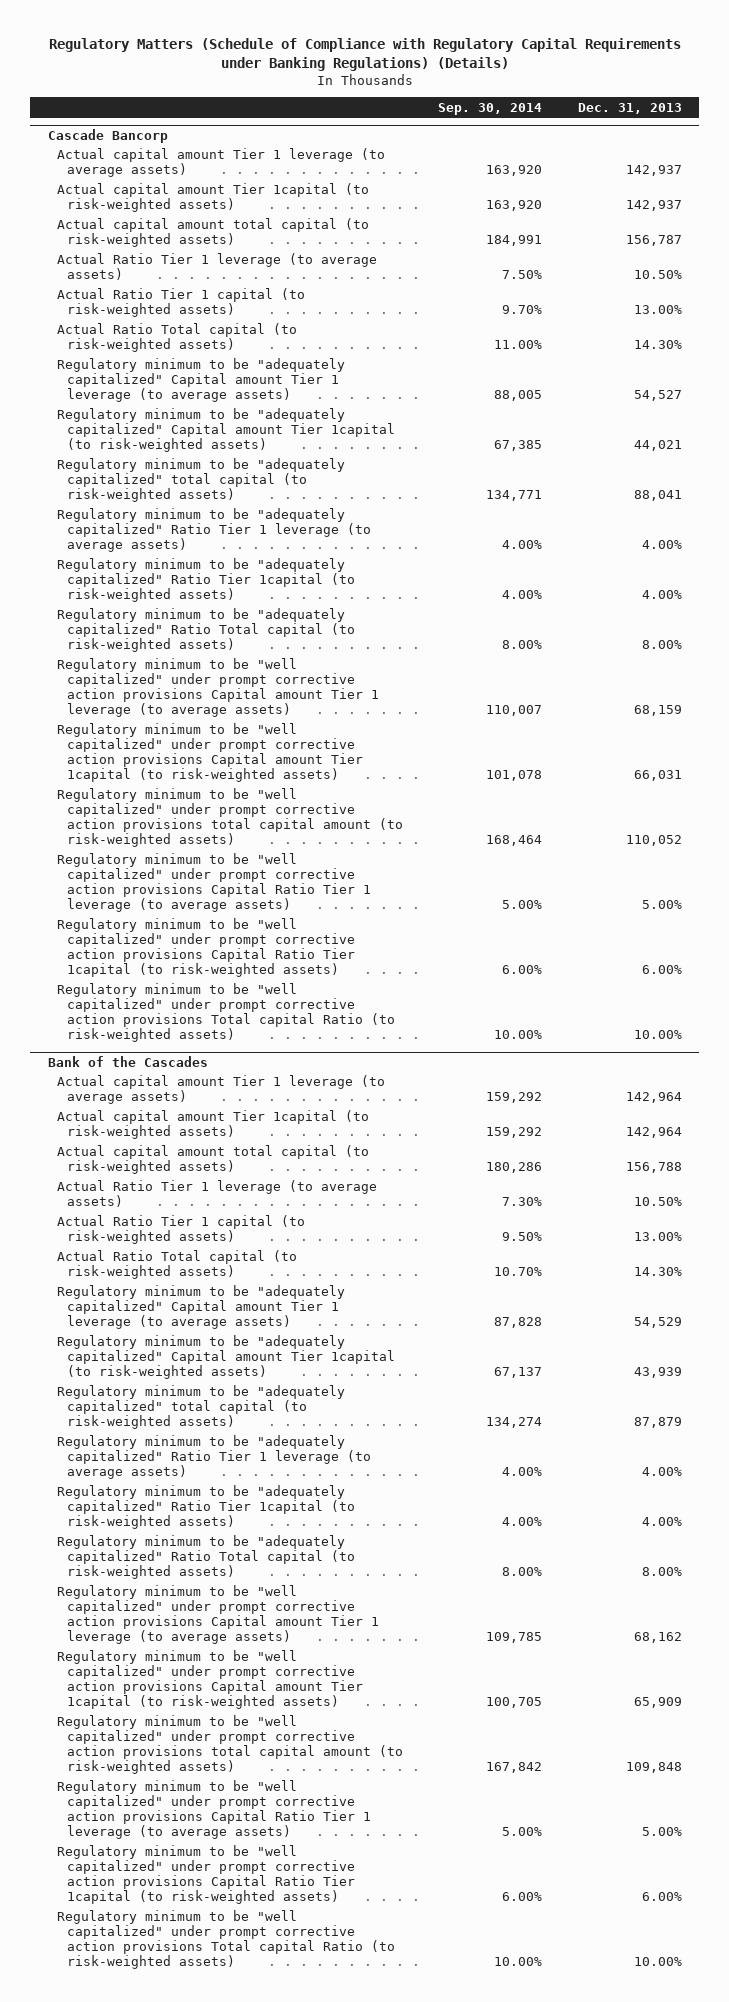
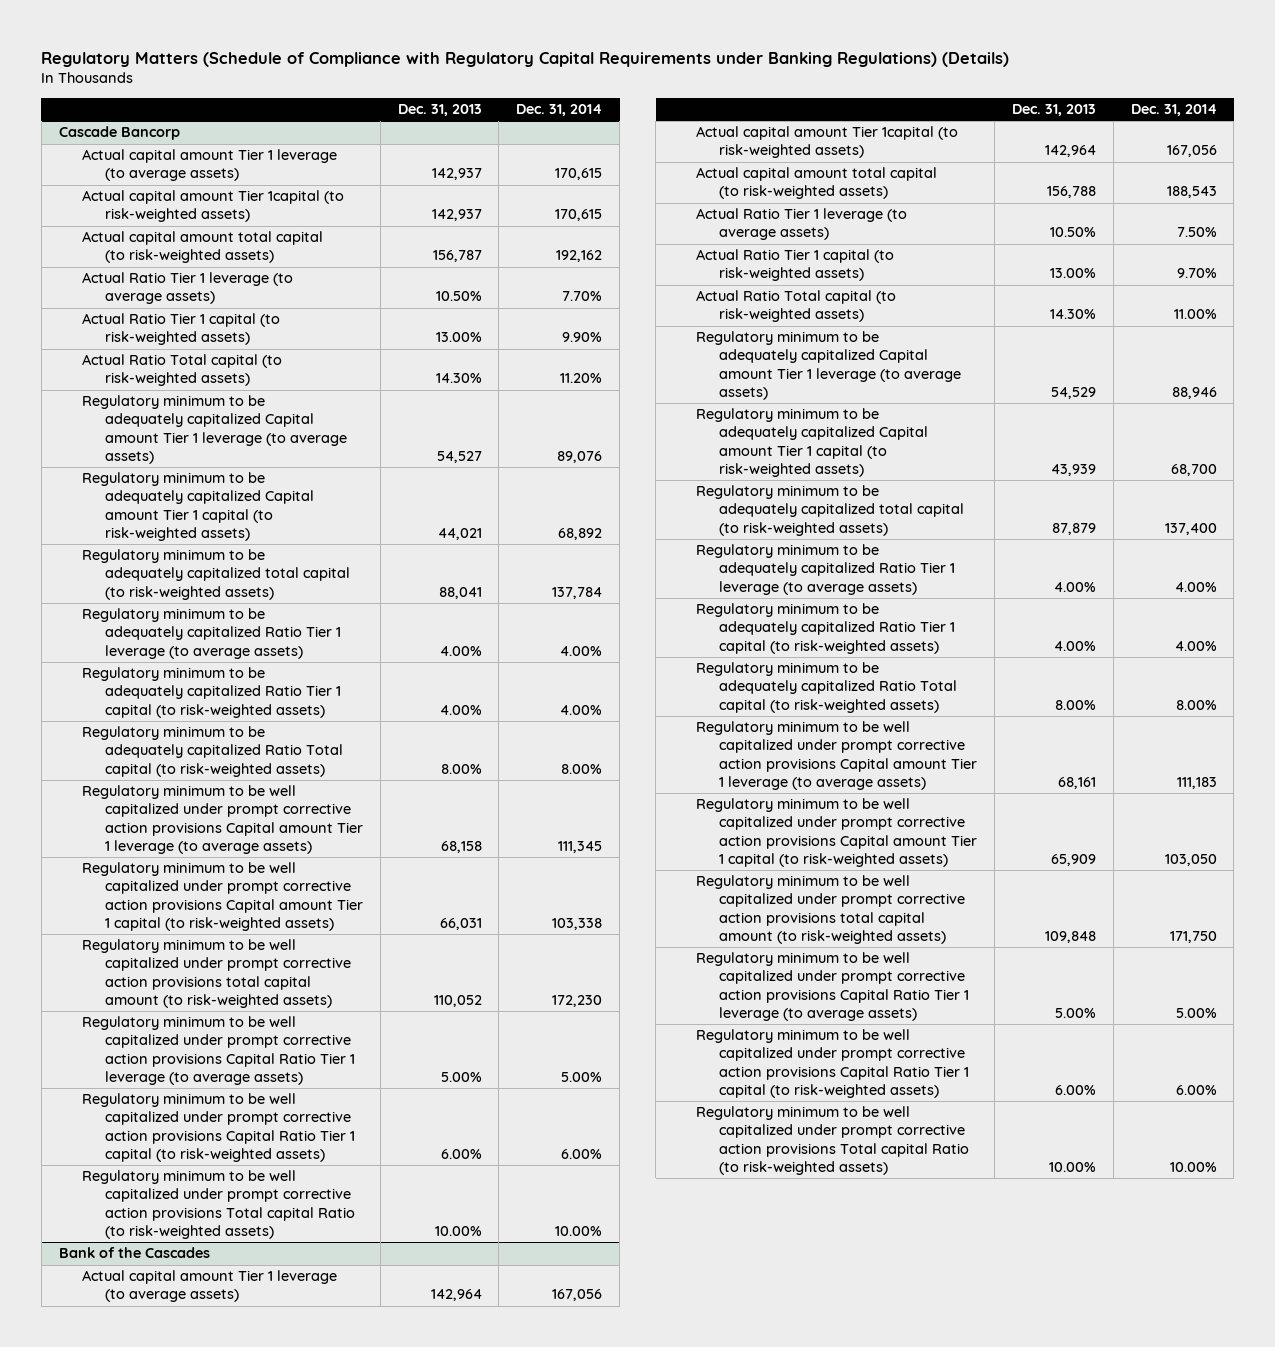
[438,102,543,115] Sep. 30, 2014 -> none
none -> [516,104,603,117] Dec. 31, 2014
[57,358,346,403] Regulatory minimum to be "adequately capitalized" Capital amount Tier 1 leverage (to average assets) -> [81,395,347,464] Regulatory minimum to be adequately capitalized Capital amount Tier 1 leverage (to average assets)
[57,408,395,453] Regulatory minimum to be "adequately capitalized" Capital amount Tier 1capital (to risk-weighted assets) -> [81,472,314,541] Regulatory minimum to be adequately capitalized Capital amount Tier 1 capital (to risk-weighted assets)
[57,458,346,503] Regulatory minimum to be "adequately capitalized" total capital (to risk-weighted assets) -> [81,549,350,600] Regulatory minimum to be adequately capitalized total capital (to risk-weighted assets)
[57,508,371,553] Regulatory minimum to be "adequately capitalized" Ratio Tier 1 leverage (to average assets) -> [81,608,341,659] Regulatory minimum to be adequately capitalized Ratio Tier 1 leverage (to average assets)
[57,558,355,603] Regulatory minimum to be "adequately capitalized" Ratio Tier 1capital (to risk-weighted assets) -> [81,667,341,718] Regulatory minimum to be adequately capitalized Ratio Tier 1 capital (to risk-weighted assets)
[57,608,355,653] Regulatory minimum to be "adequately capitalized" Ratio Total capital (to risk-weighted assets) -> [81,726,343,777] Regulatory minimum to be adequately capitalized Ratio Total capital (to risk-weighted assets)
[57,658,379,718] Regulatory minimum to be "well capitalized" under prompt corrective action provisions Capital amount Tier 1 leverage (to average assets) -> [81,785,363,854] Regulatory minimum to be well capitalized under prompt corrective action provisions Capital amount Tier 1 leverage (to average assets)
[633,705,682,717] 68,159 -> [440,840,482,853] 68,158
[57,723,363,783] Regulatory minimum to be "well capitalized" under prompt corrective action provisions Capital amount Tier 1capital (to risk-weighted assets) -> [81,862,363,931] Regulatory minimum to be well capitalized under prompt corrective action provisions Capital amount Tier 1 capital (to risk-weighted assets)
[57,788,403,848] Regulatory minimum to be "well capitalized" under prompt corrective action provisions total capital amount (to risk-weighted assets) -> [81,939,351,1008] Regulatory minimum to be well capitalized under prompt corrective action provisions total capital amount (to risk-weighted assets)
[57,853,371,913] Regulatory minimum to be "well capitalized" under prompt corrective action provisions Capital Ratio Tier 1 leverage (to average assets) -> [81,1016,355,1085] Regulatory minimum to be well capitalized under prompt corrective action provisions Capital Ratio Tier 1 leverage (to average assets)
[57,918,355,978] Regulatory minimum to be "well capitalized" under prompt corrective action provisions Capital Ratio Tier 1capital (to risk-weighted assets) -> [81,1093,355,1162] Regulatory minimum to be well capitalized under prompt corrective action provisions Capital Ratio Tier 1 capital (to risk-weighted assets)
[57,983,395,1043] Regulatory minimum to be "well capitalized" under prompt corrective action provisions Total capital Ratio (to risk-weighted assets) -> [81,1170,355,1239] Regulatory minimum to be well capitalized under prompt corrective action provisions Total capital Ratio (to risk-weighted assets)
[57,1285,346,1330] Regulatory minimum to be "adequately capitalized" Capital amount Tier 1 leverage (to average assets) -> [696,331,962,400] Regulatory minimum to be adequately capitalized Capital amount Tier 1 leverage (to average assets)
[57,1335,395,1380] Regulatory minimum to be "adequately capitalized" Capital amount Tier 1capital (to risk-weighted assets) -> [696,408,929,477] Regulatory minimum to be adequately capitalized Capital amount Tier 1 capital (to risk-weighted assets)
[57,1385,346,1430] Regulatory minimum to be "adequately capitalized" total capital (to risk-weighted assets) -> [696,485,965,536] Regulatory minimum to be adequately capitalized total capital (to risk-weighted assets)
[57,1435,371,1480] Regulatory minimum to be "adequately capitalized" Ratio Tier 1 leverage (to average assets) -> [696,544,956,595] Regulatory minimum to be adequately capitalized Ratio Tier 1 leverage (to average assets)
[57,1485,355,1530] Regulatory minimum to be "adequately capitalized" Ratio Tier 1capital (to risk-weighted assets) -> [696,603,956,654] Regulatory minimum to be adequately capitalized Ratio Tier 1 capital (to risk-weighted assets)
[57,1535,355,1580] Regulatory minimum to be "adequately capitalized" Ratio Total capital (to risk-weighted assets) -> [696,662,958,713] Regulatory minimum to be adequately capitalized Ratio Total capital (to risk-weighted assets)
[57,1585,379,1645] Regulatory minimum to be "well capitalized" under prompt corrective action provisions Capital amount Tier 1 leverage (to average assets) -> [696,721,978,790] Regulatory minimum to be well capitalized under prompt corrective action provisions Capital amount Tier 1 leverage (to average assets)
[633,1632,682,1644] 68,162 -> [1057,776,1096,789] 68,161
[57,1650,363,1710] Regulatory minimum to be "well capitalized" under prompt corrective action provisions Capital amount Tier 1capital (to risk-weighted assets) -> [696,798,978,867] Regulatory minimum to be well capitalized under prompt corrective action provisions Capital amount Tier 1 capital (to risk-weighted assets)
[57,1715,403,1775] Regulatory minimum to be "well capitalized" under prompt corrective action provisions total capital amount (to risk-weighted assets) -> [696,875,966,944] Regulatory minimum to be well capitalized under prompt corrective action provisions total capital amount (to risk-weighted assets)
[57,1780,371,1840] Regulatory minimum to be "well capitalized" under prompt corrective action provisions Capital Ratio Tier 1 leverage (to average assets) -> [696,952,970,1021] Regulatory minimum to be well capitalized under prompt corrective action provisions Capital Ratio Tier 1 leverage (to average assets)
[57,1845,355,1905] Regulatory minimum to be "well capitalized" under prompt corrective action provisions Capital Ratio Tier 1capital (to risk-weighted assets) -> [696,1029,970,1098] Regulatory minimum to be well capitalized under prompt corrective action provisions Capital Ratio Tier 1 capital (to risk-weighted assets)
[57,1910,395,1970] Regulatory minimum to be "well capitalized" under prompt corrective action provisions Total capital Ratio (to risk-weighted assets) -> [696,1106,970,1175] Regulatory minimum to be well capitalized under prompt corrective action provisions Total capital Ratio (to risk-weighted assets)

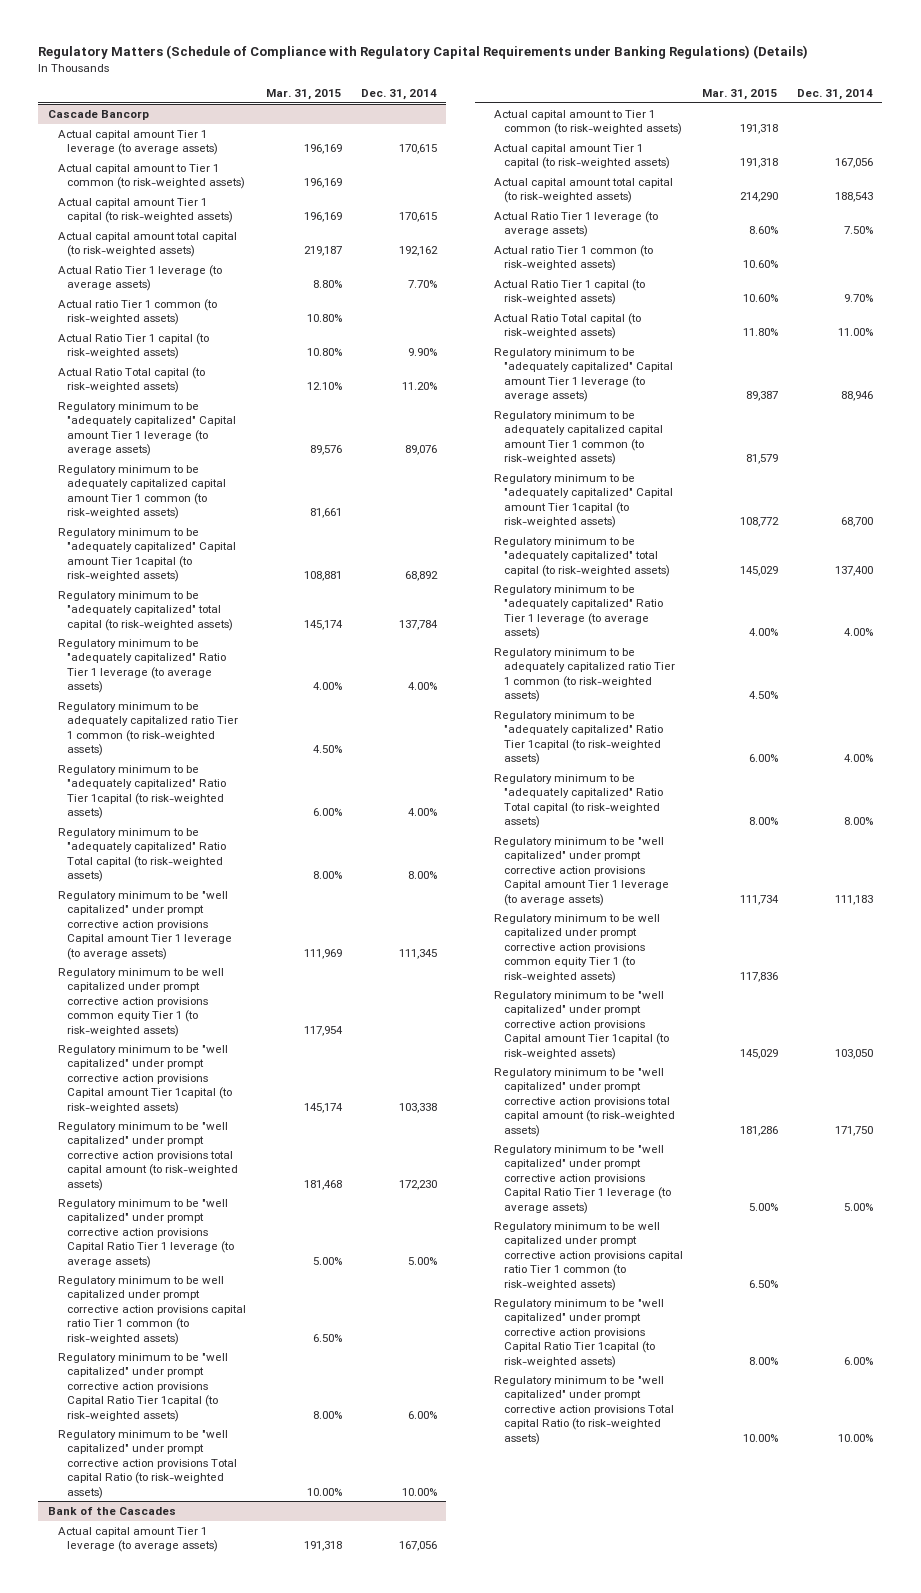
[397,104,482,117] Dec. 31, 2013 -> none
none -> [265,88,342,100] Mar. 31, 2015
none -> [57,163,246,190] Actual capital amount to Tier 1 common (to risk-weighted assets)
[81,190,344,223] Actual capital amount Tier 1capital (to risk-weighted assets) -> [57,197,234,224] Actual capital amount Tier 1 capital (to risk-weighted assets)
none -> [57,298,217,326] Actual ratio Tier 1 common (to risk-weighted assets)
[81,395,347,464] Regulatory minimum to be adequately capitalized Capital amount Tier 1 leverage (to average assets) -> [57,401,237,457] Regulatory minimum to be "adequately capitalized" Capital amount Tier 1 leverage (to average assets)
none -> [57,464,227,520] Regulatory minimum to be adequately capitalized capital amount Tier 1 common (to risk-weighted assets)
[81,472,314,541] Regulatory minimum to be adequately capitalized Capital amount Tier 1 capital (to risk-weighted assets) -> [57,527,237,583] Regulatory minimum to be "adequately capitalized" Capital amount Tier 1capital (to risk-weighted assets)
[81,549,350,600] Regulatory minimum to be adequately capitalized total capital (to risk-weighted assets) -> [57,590,234,631] Regulatory minimum to be "adequately capitalized" total capital (to risk-weighted assets)
[81,608,341,659] Regulatory minimum to be adequately capitalized Ratio Tier 1 leverage (to average assets) -> [57,638,227,694] Regulatory minimum to be "adequately capitalized" Ratio Tier 1 leverage (to average assets)
none -> [57,701,239,757] Regulatory minimum to be adequately capitalized ratio Tier 1 common (to risk-weighted assets)
[81,667,341,718] Regulatory minimum to be adequately capitalized Ratio Tier 1 capital (to risk-weighted assets) -> [57,764,227,820] Regulatory minimum to be "adequately capitalized" Ratio Tier 1capital (to risk-weighted assets)
[81,726,343,777] Regulatory minimum to be adequately capitalized Ratio Total capital (to risk-weighted assets) -> [57,827,227,883] Regulatory minimum to be "adequately capitalized" Ratio Total capital (to risk-weighted assets)
[81,785,363,854] Regulatory minimum to be well capitalized under prompt corrective action provisions Capital amount Tier 1 leverage (to average assets) -> [57,890,233,960] Regulatory minimum to be "well capitalized" under prompt corrective action provisions Capital amount Tier 1 leverage (to average assets)
none -> [57,967,224,1037] Regulatory minimum to be well capitalized under prompt corrective action provisions common equity Tier 1 (to risk-weighted assets)
[81,862,363,931] Regulatory minimum to be well capitalized under prompt corrective action provisions Capital amount Tier 1 capital (to risk-weighted assets) -> [57,1044,233,1114] Regulatory minimum to be "well capitalized" under prompt corrective action provisions Capital amount Tier 1capital (to risk-weighted assets)
[81,939,351,1008] Regulatory minimum to be well capitalized under prompt corrective action provisions total capital amount (to risk-weighted assets) -> [57,1121,239,1191] Regulatory minimum to be "well capitalized" under prompt corrective action provisions total capital amount (to risk-weighted assets)
[81,1016,355,1085] Regulatory minimum to be well capitalized under prompt corrective action provisions Capital Ratio Tier 1 leverage (to average assets) -> [57,1198,235,1268] Regulatory minimum to be "well capitalized" under prompt corrective action provisions Capital Ratio Tier 1 leverage (to average assets)
none -> [57,1275,247,1345] Regulatory minimum to be well capitalized under prompt corrective action provisions capital ratio Tier 1 common (to risk-weighted assets)
[81,1093,355,1162] Regulatory minimum to be well capitalized under prompt corrective action provisions Capital Ratio Tier 1 capital (to risk-weighted assets) -> [57,1352,228,1422] Regulatory minimum to be "well capitalized" under prompt corrective action provisions Capital Ratio Tier 1capital (to risk-weighted assets)
[81,1170,355,1239] Regulatory minimum to be well capitalized under prompt corrective action provisions Total capital Ratio (to risk-weighted assets) -> [57,1429,238,1499] Regulatory minimum to be "well capitalized" under prompt corrective action provisions Total capital Ratio (to risk-weighted assets)
none -> [493,109,682,136] Actual capital amount to Tier 1 common (to risk-weighted assets)
[696,126,959,159] Actual capital amount Tier 1capital (to risk-weighted assets) -> [493,143,670,170] Actual capital amount Tier 1 capital (to risk-weighted assets)
none -> [493,244,653,272] Actual ratio Tier 1 common (to risk-weighted assets)
[696,331,962,400] Regulatory minimum to be adequately capitalized Capital amount Tier 1 leverage (to average assets) -> [493,347,673,403] Regulatory minimum to be "adequately capitalized" Capital amount Tier 1 leverage (to average assets)
none -> [493,410,663,466] Regulatory minimum to be adequately capitalized capital amount Tier 1 common (to risk-weighted assets)
[696,408,929,477] Regulatory minimum to be adequately capitalized Capital amount Tier 1 capital (to risk-weighted assets) -> [493,473,673,529] Regulatory minimum to be "adequately capitalized" Capital amount Tier 1capital (to risk-weighted assets)
[696,485,965,536] Regulatory minimum to be adequately capitalized total capital (to risk-weighted assets) -> [493,536,670,577] Regulatory minimum to be "adequately capitalized" total capital (to risk-weighted assets)
[696,544,956,595] Regulatory minimum to be adequately capitalized Ratio Tier 1 leverage (to average assets) -> [493,584,663,640] Regulatory minimum to be "adequately capitalized" Ratio Tier 1 leverage (to average assets)
none -> [493,647,675,703] Regulatory minimum to be adequately capitalized ratio Tier 1 common (to risk-weighted assets)
[696,603,956,654] Regulatory minimum to be adequately capitalized Ratio Tier 1 capital (to risk-weighted assets) -> [493,710,663,766] Regulatory minimum to be "adequately capitalized" Ratio Tier 1capital (to risk-weighted assets)
[696,662,958,713] Regulatory minimum to be adequately capitalized Ratio Total capital (to risk-weighted assets) -> [493,773,663,829] Regulatory minimum to be "adequately capitalized" Ratio Total capital (to risk-weighted assets)
[696,721,978,790] Regulatory minimum to be well capitalized under prompt corrective action provisions Capital amount Tier 1 leverage (to average assets) -> [493,836,669,906] Regulatory minimum to be "well capitalized" under prompt corrective action provisions Capital amount Tier 1 leverage (to average assets)
none -> [493,913,660,983] Regulatory minimum to be well capitalized under prompt corrective action provisions common equity Tier 1 (to risk-weighted assets)
[696,798,978,867] Regulatory minimum to be well capitalized under prompt corrective action provisions Capital amount Tier 1 capital (to risk-weighted assets) -> [493,990,669,1060] Regulatory minimum to be "well capitalized" under prompt corrective action provisions Capital amount Tier 1capital (to risk-weighted assets)
[696,875,966,944] Regulatory minimum to be well capitalized under prompt corrective action provisions total capital amount (to risk-weighted assets) -> [493,1067,675,1137] Regulatory minimum to be "well capitalized" under prompt corrective action provisions total capital amount (to risk-weighted assets)
[696,952,970,1021] Regulatory minimum to be well capitalized under prompt corrective action provisions Capital Ratio Tier 1 leverage (to average assets) -> [493,1144,671,1214] Regulatory minimum to be "well capitalized" under prompt corrective action provisions Capital Ratio Tier 1 leverage (to average assets)
none -> [493,1221,683,1291] Regulatory minimum to be well capitalized under prompt corrective action provisions capital ratio Tier 1 common (to risk-weighted assets)
[696,1029,970,1098] Regulatory minimum to be well capitalized under prompt corrective action provisions Capital Ratio Tier 1 capital (to risk-weighted assets) -> [493,1298,664,1368] Regulatory minimum to be "well capitalized" under prompt corrective action provisions Capital Ratio Tier 1capital (to risk-weighted assets)
[696,1106,970,1175] Regulatory minimum to be well capitalized under prompt corrective action provisions Total capital Ratio (to risk-weighted assets) -> [493,1375,674,1445] Regulatory minimum to be "well capitalized" under prompt corrective action provisions Total capital Ratio (to risk-weighted assets)

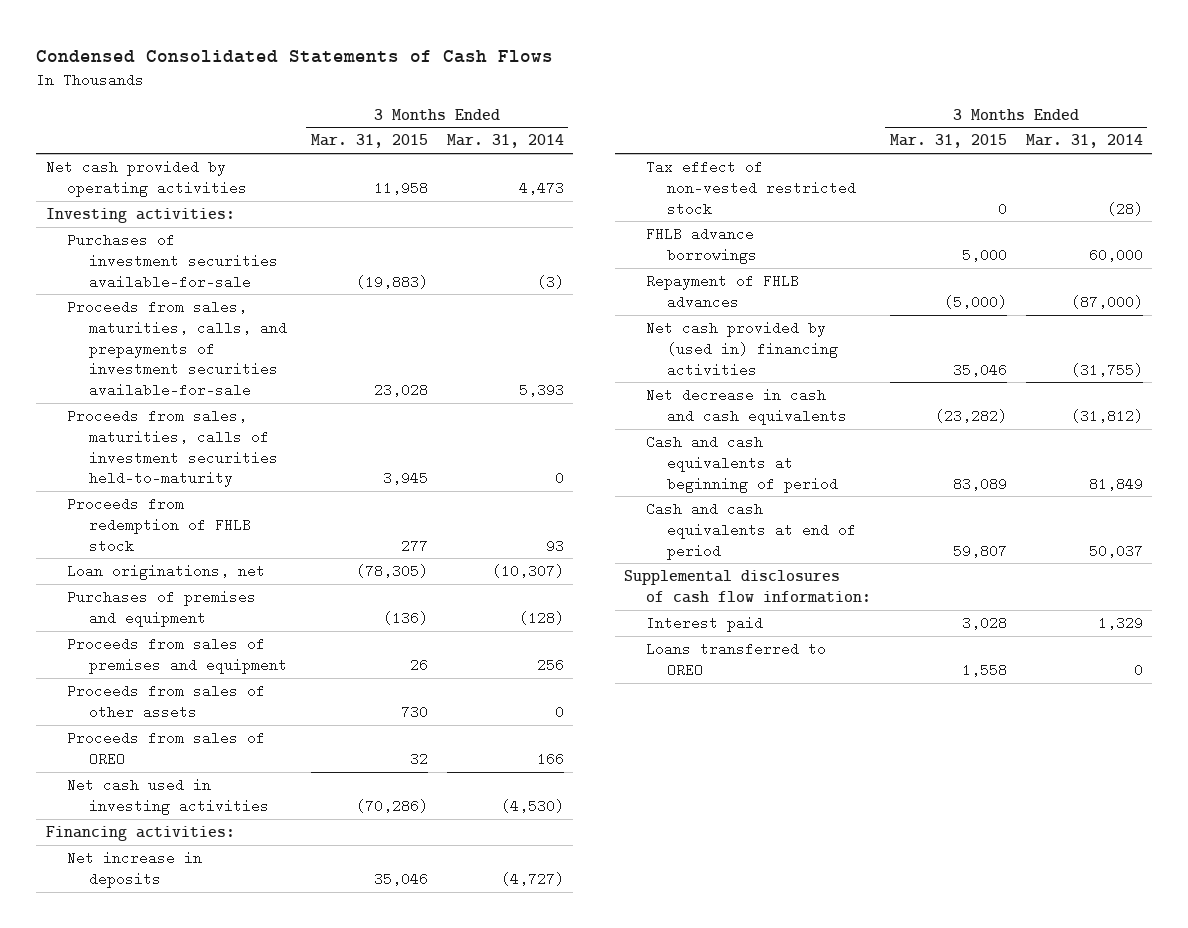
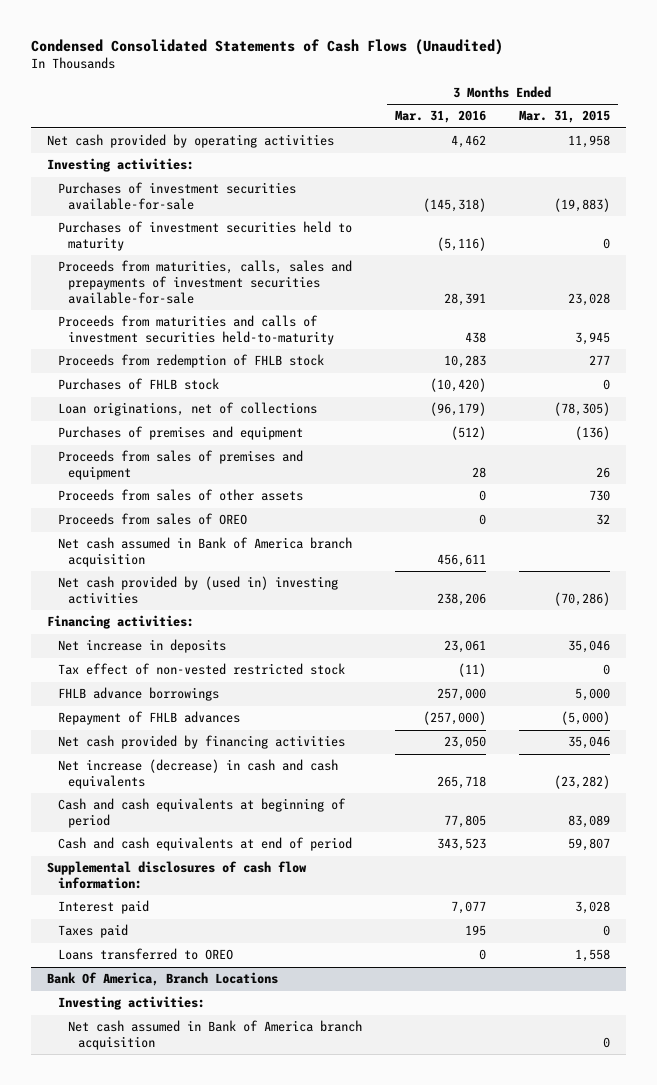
[36,50,554,64] Condensed Consolidated Statements of Cash Flows -> [30,38,503,55] Condensed Consolidated Statements of Cash Flows (Unaudited)
[446,134,564,149] Mar. 31, 2014 -> none
none -> [394,110,486,124] Mar. 31, 2016
none -> [57,221,352,251] Purchases of investment securities held to maturity
[67,300,287,398] Proceeds from sales, maturities, calls, and prepayments of investment securities available-for-sale -> [57,260,352,304] Proceeds from maturities, calls, sales and prepayments of investment securities available-for-sale
[67,409,278,488] Proceeds from sales, maturities, calls of investment securities held-to-maturity -> [57,315,334,345] Proceeds from maturities and calls of investment securities held-to-maturity
none -> [57,378,219,391] Purchases of FHLB stock
[67,564,266,581] Loan originations, net -> [57,402,317,417] Loan originations, net of collections
none -> [57,537,352,567] Net cash assumed in Bank of America branch acquisition
[67,778,269,815] Net cash used in investing activities -> [57,576,338,604] Net cash provided by (used in) investing activities
[645,321,839,377] Net cash provided by (used in) financing activities -> [57,735,345,750] Net cash provided by financing activities
[645,388,848,425] Net decrease in cash and cash equivalents -> [57,759,338,789] Net increase (decrease) in cash and cash equivalents
none -> [57,924,128,939] Taxes paid
none -> [47,972,279,987] Bank Of America, Branch Locations
none -> [57,996,205,1011] Investing activities:
none -> [67,1020,362,1050] Net cash assumed in Bank of America branch acquisition

